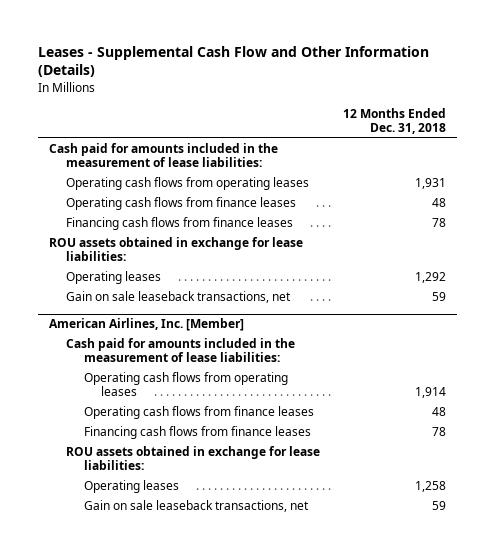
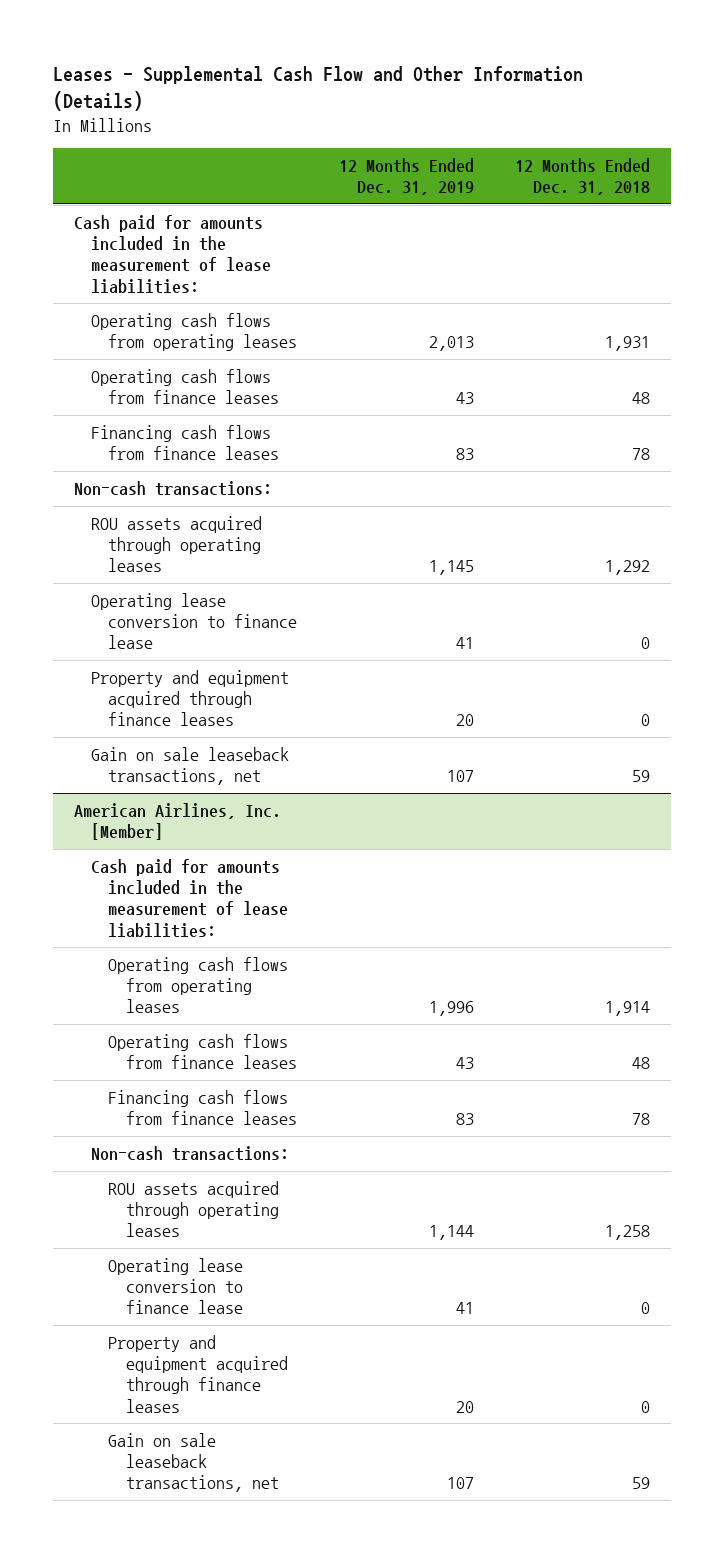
none -> [338,157,474,196] 12 Months Ended Dec. 31, 2019
[48,237,303,262] ROU assets obtained in exchange for lease liabilities: -> none
none -> [73,480,272,496] Non-cash transactions:
[66,271,162,285] Operating leases -> [91,515,263,573] ROU assets acquired through operating leases
none -> [91,592,298,650] Operating lease conversion to finance lease
none -> [91,669,290,727] Property and equipment acquired through finance leases
[66,446,321,471] ROU assets obtained in exchange for lease liabilities: -> none
none -> [91,1145,290,1161] Non-cash transactions:
[83,480,179,494] Operating leases -> [108,1180,280,1238] ROU assets acquired through operating leases
none -> [108,1257,244,1315] Operating lease conversion to finance lease
none -> [108,1334,288,1413] Property and equipment acquired through finance leases

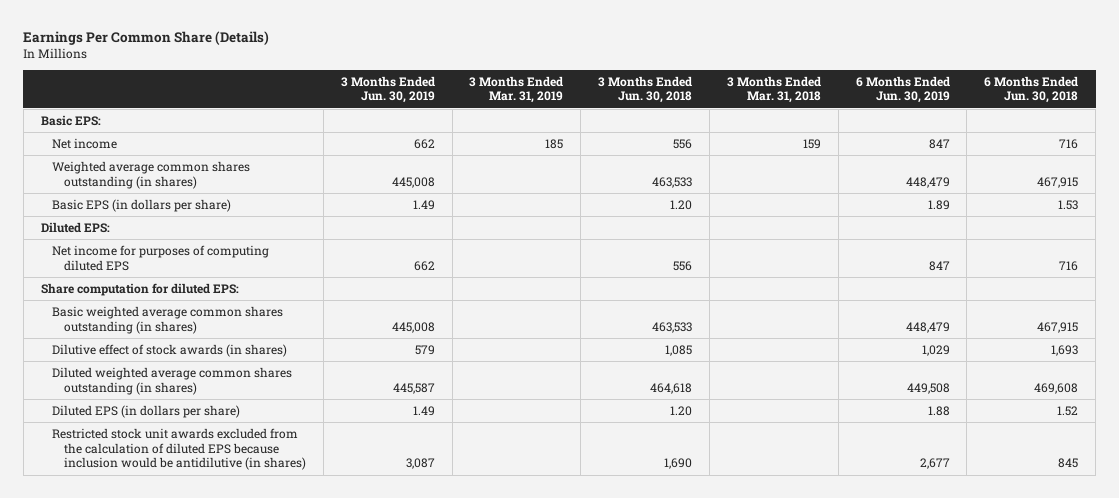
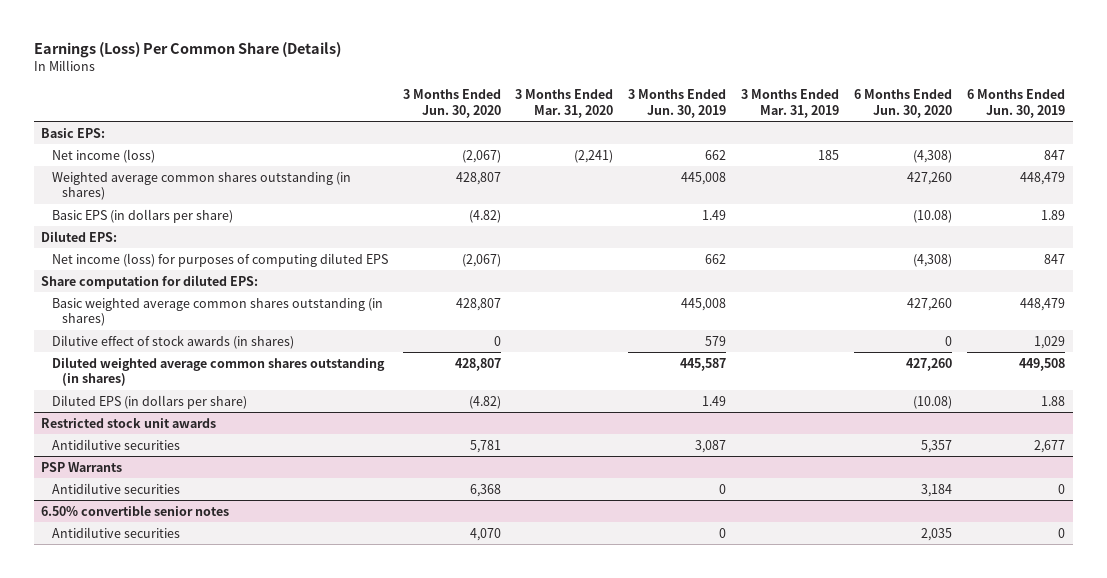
[23,30,270,45] Earnings Per Common Share (Details) -> [34,41,342,58] Earnings (Loss) Per Common Share (Details)
[598,75,693,104] 3 Months Ended Jun. 30, 2018 -> none
[726,75,821,104] 3 Months Ended Mar. 31, 2018 -> none
[984,75,1079,104] 6 Months Ended Jun. 30, 2018 -> none
none -> [402,89,501,118] 3 Months Ended Jun. 30, 2020
none -> [515,89,614,118] 3 Months Ended Mar. 31, 2020
none -> [854,89,953,118] 6 Months Ended Jun. 30, 2020
[52,137,118,149] Net income -> [51,148,155,163] Net income (loss)
[52,244,270,271] Net income for purposes of computing diluted EPS -> [51,252,388,267] Net income (loss) for purposes of computing diluted EPS
none -> [41,417,217,428] Restricted stock unit awards
[52,427,307,471] Restricted stock unit awards excluded from the calculation of diluted EPS because inclusion would be antidilutive (in shares) -> [51,438,180,450] Antidilutive securities
none -> [41,461,123,472] PSP Warrants
none -> [51,482,180,494] Antidilutive securities
none -> [41,504,230,516] 6.50% convertible senior notes
none -> [51,526,180,538] Antidilutive securities

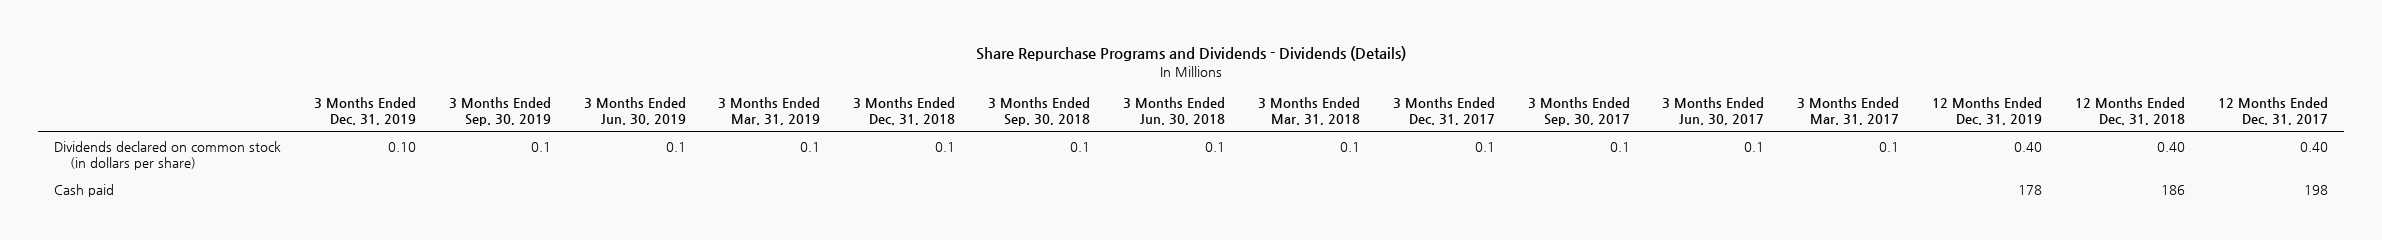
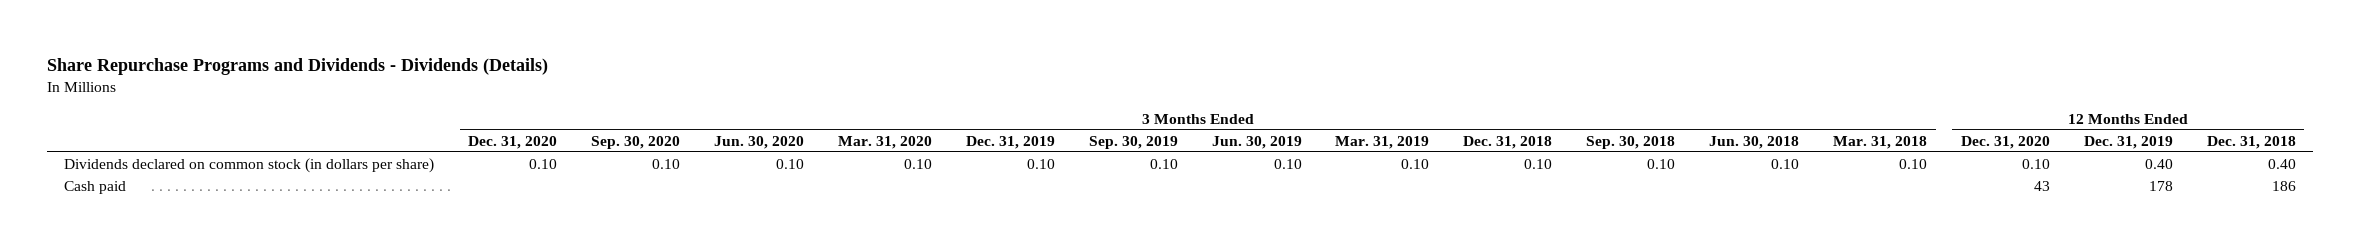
[1392,96,1495,126] 3 Months Ended Dec. 31, 2017 -> none
[1527,96,1630,127] 3 Months Ended Sep. 30, 2017 -> none
[1662,96,1765,126] 3 Months Ended Jun. 30, 2017 -> none
[1797,96,1900,126] 3 Months Ended Mar. 31, 2017 -> none
[2217,96,2328,126] 12 Months Ended Dec. 31, 2017 -> none
none -> [468,135,558,149] Dec. 31, 2020
none -> [590,135,680,149] Sep. 30, 2020
none -> [713,135,804,149] Jun. 30, 2020
none -> [837,135,932,149] Mar. 31, 2020
none -> [1960,135,2050,149] Dec. 31, 2020
[530,141,551,152] 0.1 -> [1149,159,1178,170] 0.10
[665,141,686,152] 0.1 -> [1273,159,1302,170] 0.10
[800,141,821,152] 0.1 -> [1401,159,1430,170] 0.10
[935,141,956,152] 0.1 -> [1524,159,1553,170] 0.10
[1070,141,1091,152] 0.1 -> [1647,159,1676,170] 0.10
[1205,141,1226,152] 0.1 -> [1771,159,1800,170] 0.10
[1339,141,1360,152] 0.1 -> [1899,159,1928,170] 0.10

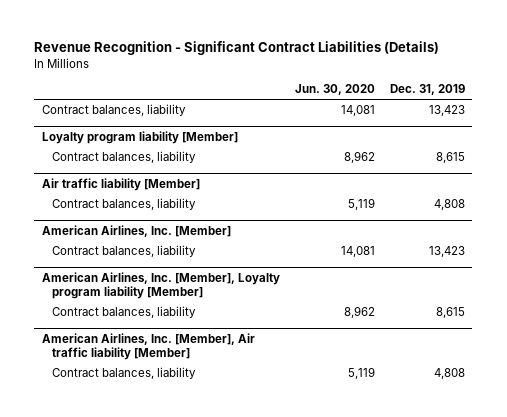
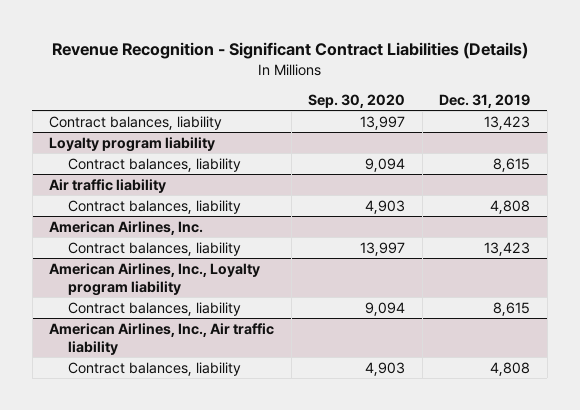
[294,84,375,96] Jun. 30, 2020 -> none
none -> [308,93,406,108] Sep. 30, 2020
[41,131,238,145] Loyalty program liability [Member] -> [49,136,216,152] Loyalty program liability
[41,178,200,192] Air traffic liability [Member] -> [49,178,167,193] Air traffic liability
[41,225,231,238] American Airlines, Inc. [Member] -> [49,220,204,235] American Airlines, Inc.
[41,272,280,300] American Airlines, Inc. [Member], Loyalty program liability [Member] -> [49,262,261,296] American Airlines, Inc., Loyalty program liability
[41,333,255,361] American Airlines, Inc. [Member], Air traffic liability [Member] -> [49,322,275,355] American Airlines, Inc., Air traffic liability

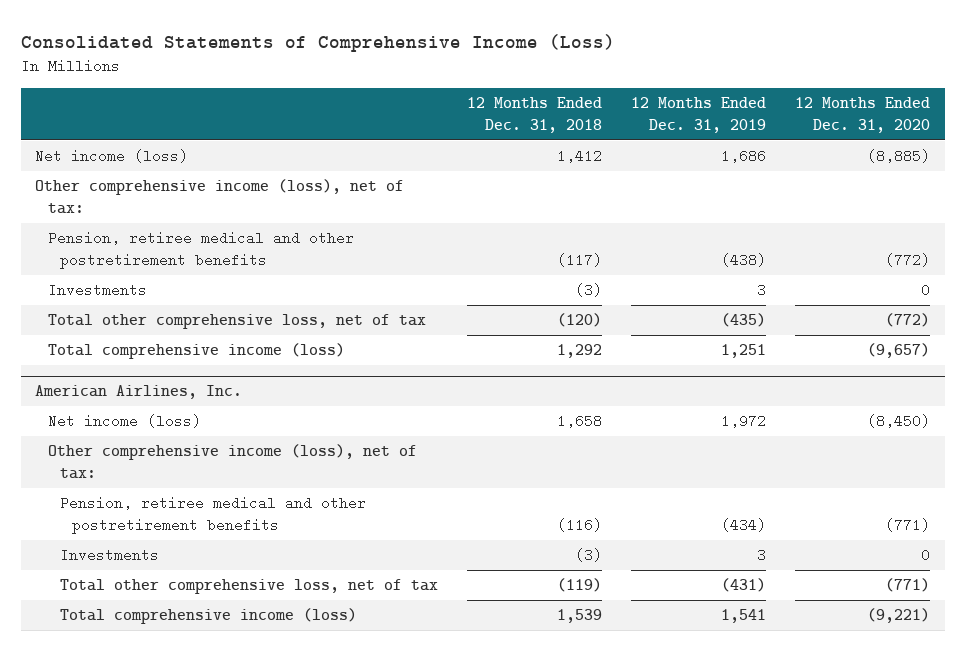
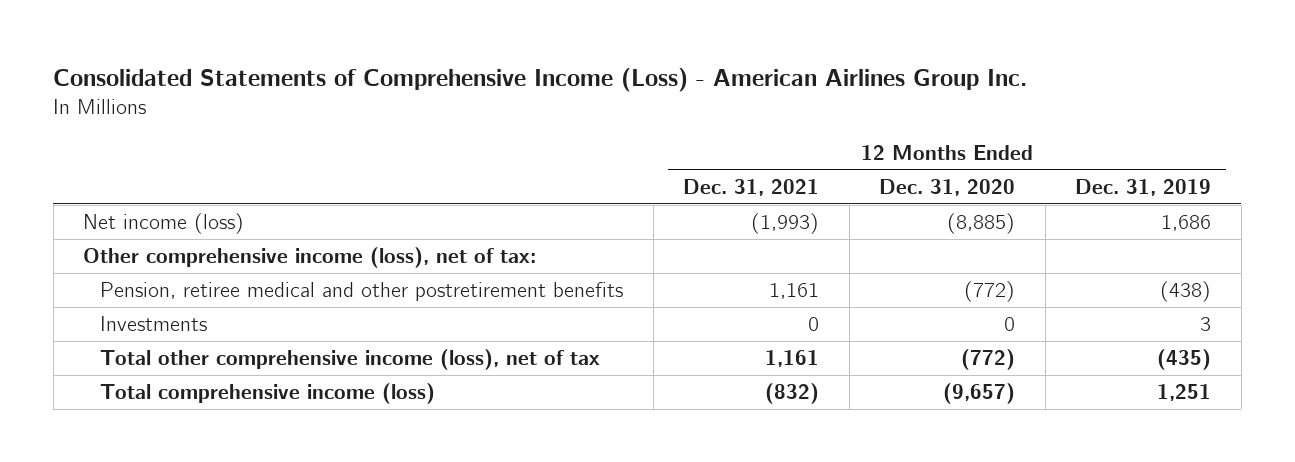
[20,33,615,52] Consolidated Statements of Comprehensive Income (Loss) -> [53,68,1028,93] Consolidated Statements of Comprehensive Income (Loss) - American Airlines Group Inc.
[466,97,602,134] 12 Months Ended Dec. 31, 2018 -> none
none -> [683,178,820,196] Dec. 31, 2021
[47,314,426,330] Total other comprehensive loss, net of tax -> [100,349,601,371] Total other comprehensive income (loss), net of tax
[35,385,243,400] American Airlines, Inc. -> none
[47,414,201,429] Net income (loss) -> none
[47,444,417,480] Other comprehensive income (loss), net of tax: -> none
[59,496,366,535] Pension, retiree medical and other postretirement benefits -> none
[59,548,159,563] Investments -> none
[59,579,438,595] Total other comprehensive loss, net of tax -> none
[59,608,357,625] Total comprehensive income (loss) -> none

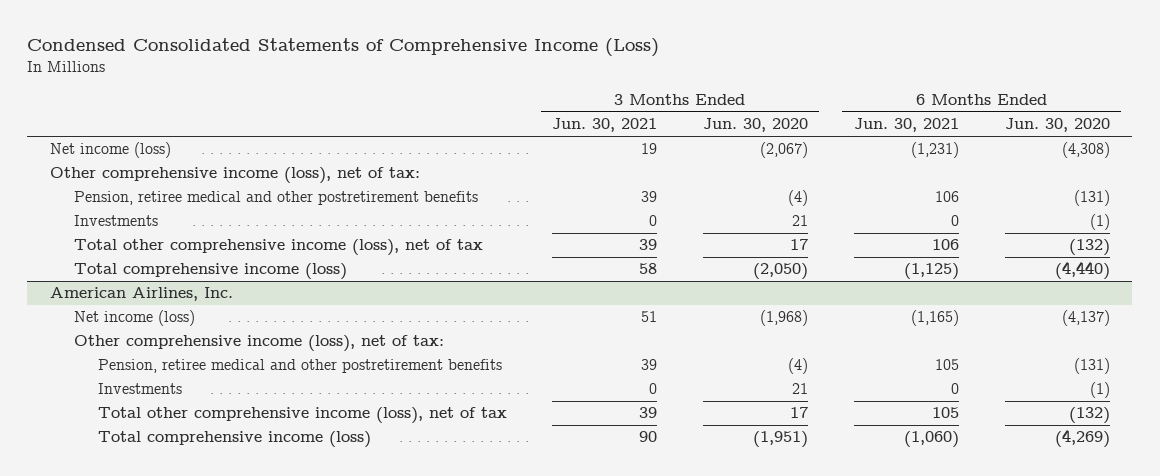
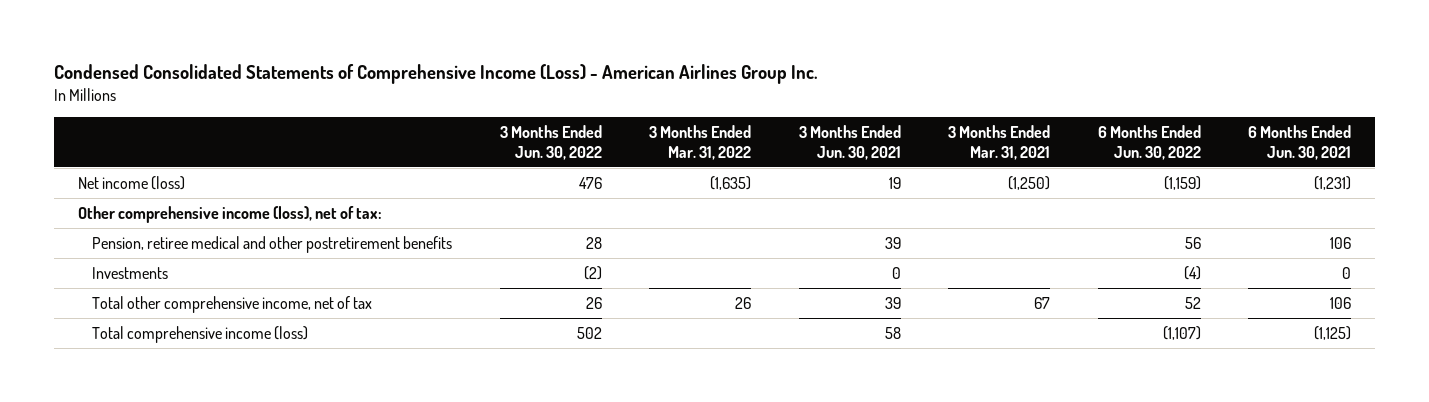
[27,38,660,58] Condensed Consolidated Statements of Comprehensive Income (Loss) -> [54,64,819,85] Condensed Consolidated Statements of Comprehensive Income (Loss) - American Airlines Group Inc.
[703,118,809,133] Jun. 30, 2020 -> none
[1004,118,1110,133] Jun. 30, 2020 -> none
none -> [499,125,602,160] 3 Months Ended Jun. 30, 2022
none -> [649,125,752,160] 3 Months Ended Mar. 31, 2022
none -> [948,125,1051,160] 3 Months Ended Mar. 31, 2021
none -> [1097,125,1201,160] 6 Months Ended Jun. 30, 2022
[73,239,483,257] Total other comprehensive income (loss), net of tax -> [92,295,373,313] Total other comprehensive income, net of tax
[50,287,234,302] American Airlines, Inc. -> none
[73,310,195,327] Net income (loss) -> none
[73,335,444,353] Other comprehensive income (loss), net of tax: -> none
[97,359,502,374] Pension, retiree medical and other postretirement benefits -> none
[97,383,182,395] Investments -> none
[97,407,507,425] Total other comprehensive income (loss), net of tax -> none
[97,431,371,449] Total comprehensive income (loss) -> none

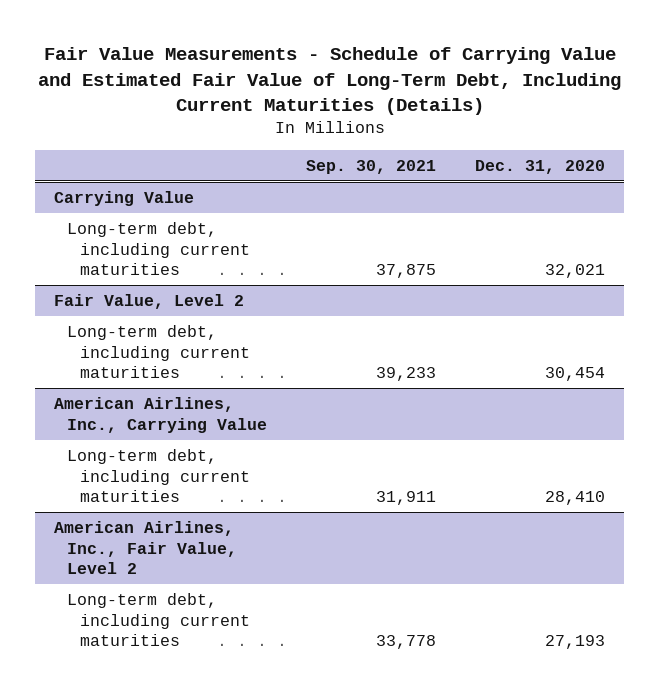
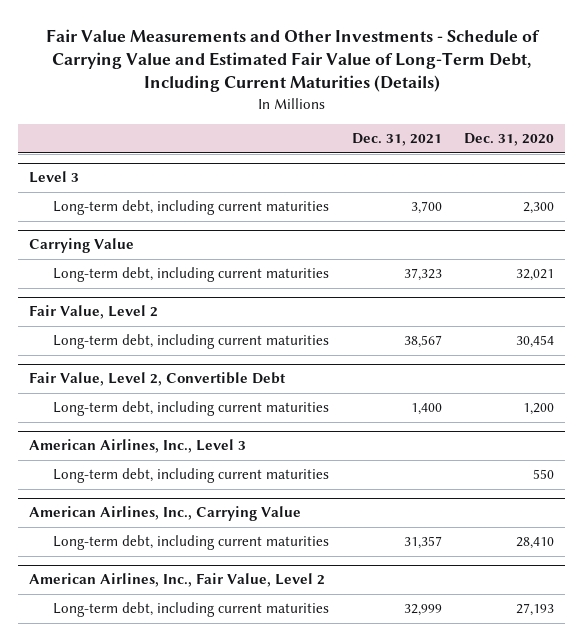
[37,47,621,116] Fair Value Measurements - Schedule of Carrying Value and Estimated Fair Value of Long-Term Debt, Including Current Maturities (Details) -> [45,28,540,93] Fair Value Measurements and Other Investments - Schedule of Carrying Value and Estimated Fair Value of Long-Term Debt, Including Current Maturities (Details)
[306,159,437,174] Sep. 30, 2021 -> none
none -> [351,133,442,147] Dec. 31, 2021
none -> [29,171,80,184] Level 3
none -> [53,200,330,216] Long-term debt, including current maturities
none -> [29,372,287,387] Fair Value, Level 2, Convertible Debt
none -> [53,401,330,417] Long-term debt, including current maturities
none -> [29,439,247,454] American Airlines, Inc., Level 3
none -> [53,468,330,484] Long-term debt, including current maturities

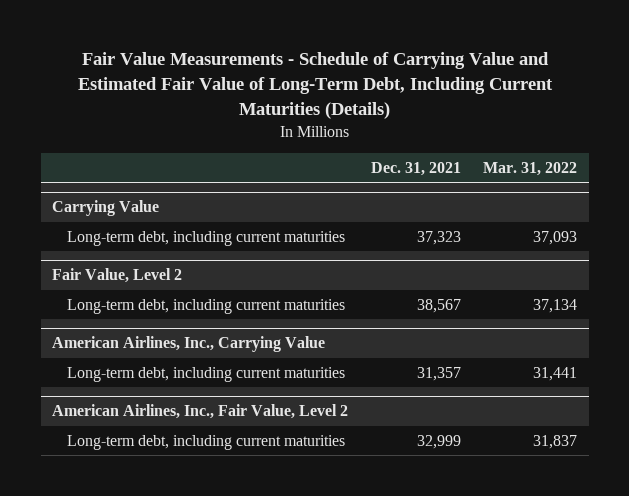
[45,28,540,93] Fair Value Measurements and Other Investments - Schedule of Carrying Value and Estimated Fair Value of Long-Term Debt, Including Current Maturities (Details) -> [77,52,553,120] Fair Value Measurements - Schedule of Carrying Value and Estimated Fair Value of Long-Term Debt, Including Current Maturities (Details)
[464,133,555,147] Dec. 31, 2020 -> none
none -> [483,161,578,176] Mar. 31, 2022
[29,171,80,184] Level 3 -> none
[53,200,330,216] Long-term debt, including current maturities -> none
[29,372,287,387] Fair Value, Level 2, Convertible Debt -> none
[53,401,330,417] Long-term debt, including current maturities -> none
[29,439,247,454] American Airlines, Inc., Level 3 -> none
[53,468,330,484] Long-term debt, including current maturities -> none

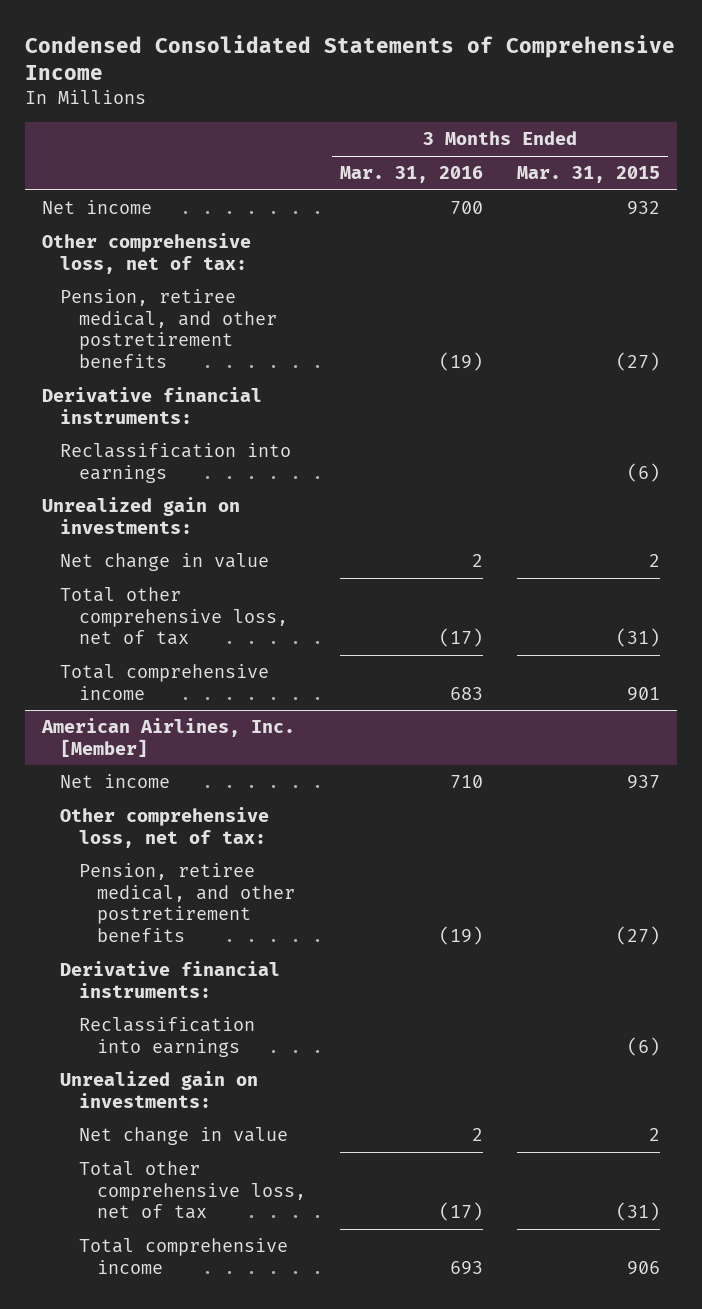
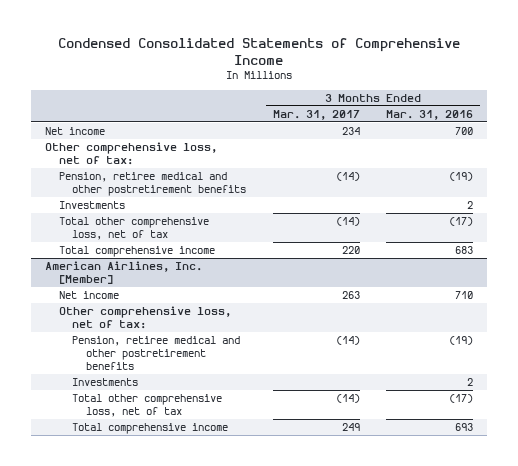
[516,166,660,184] Mar. 31, 2015 -> none
none -> [272,109,360,120] Mar. 31, 2017
[41,387,262,424] Derivative financial instruments: -> none
[60,443,292,483] Reclassification into earnings -> none
[41,497,240,534] Unrealized gain on investments: -> none
[60,289,277,369] Pension, retiree medical, and other postretirement benefits -> [58,172,247,197] Pension, retiree medical and other postretirement benefits
[60,553,270,572] Net change in value -> [58,201,125,210] Investments
[60,961,281,998] Derivative financial instruments: -> none
[78,1017,255,1057] Reclassification into earnings -> none
[60,1071,259,1108] Unrealized gain on investments: -> none
[78,863,296,943] Pension, retiree medical, and other postretirement benefits -> [72,336,241,371] Pension, retiree medical and other postretirement benefits
[78,1127,288,1146] Net change in value -> [72,378,139,387] Investments

